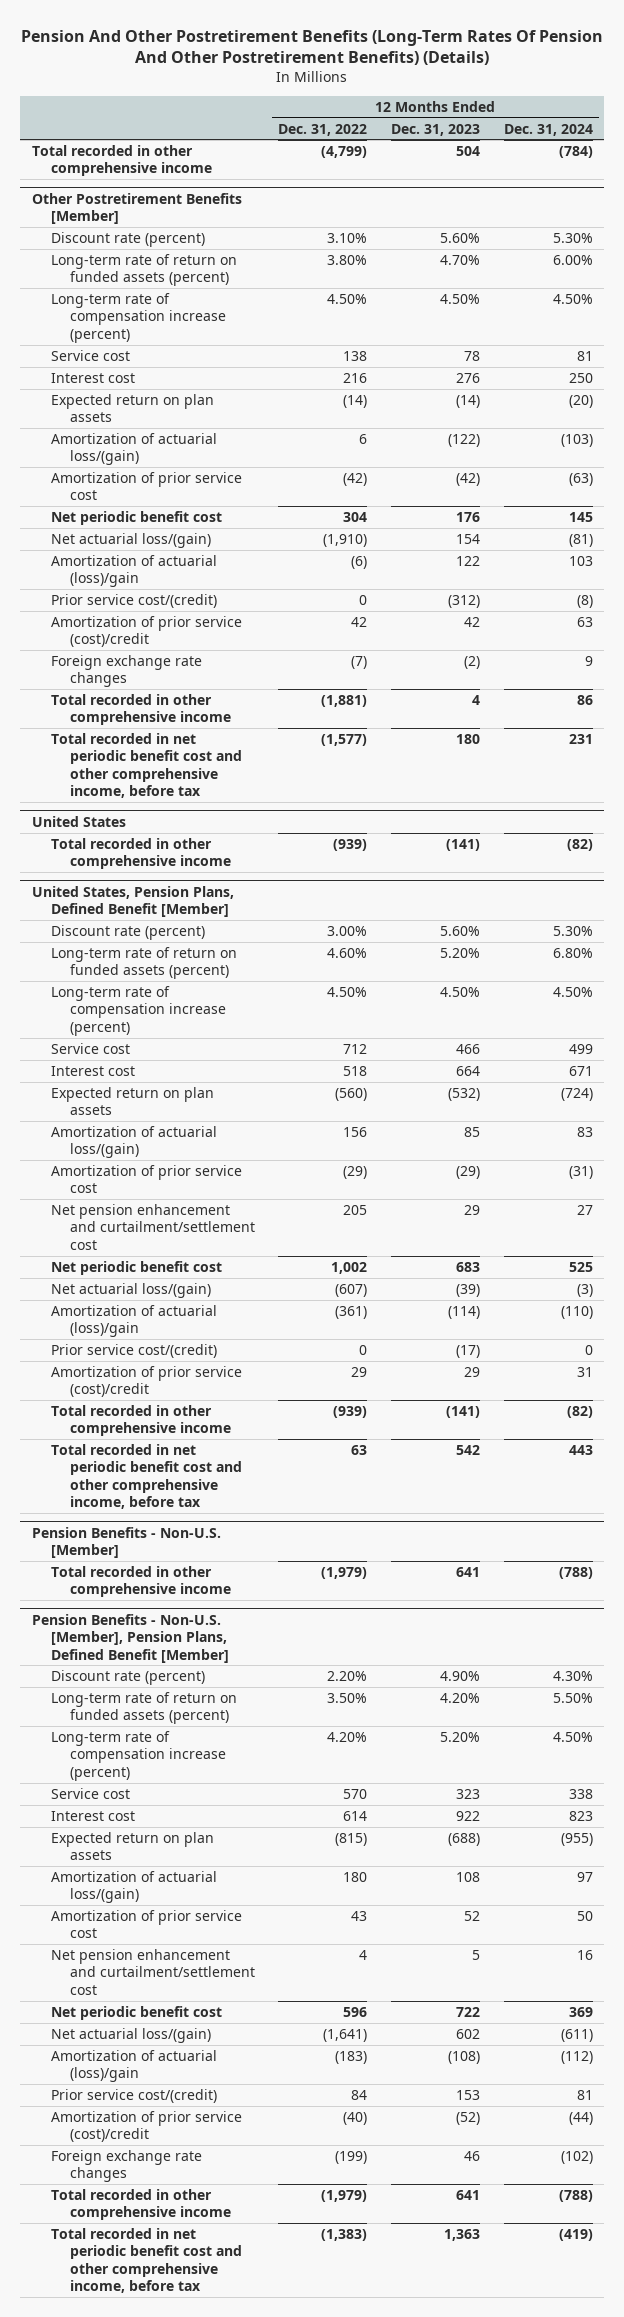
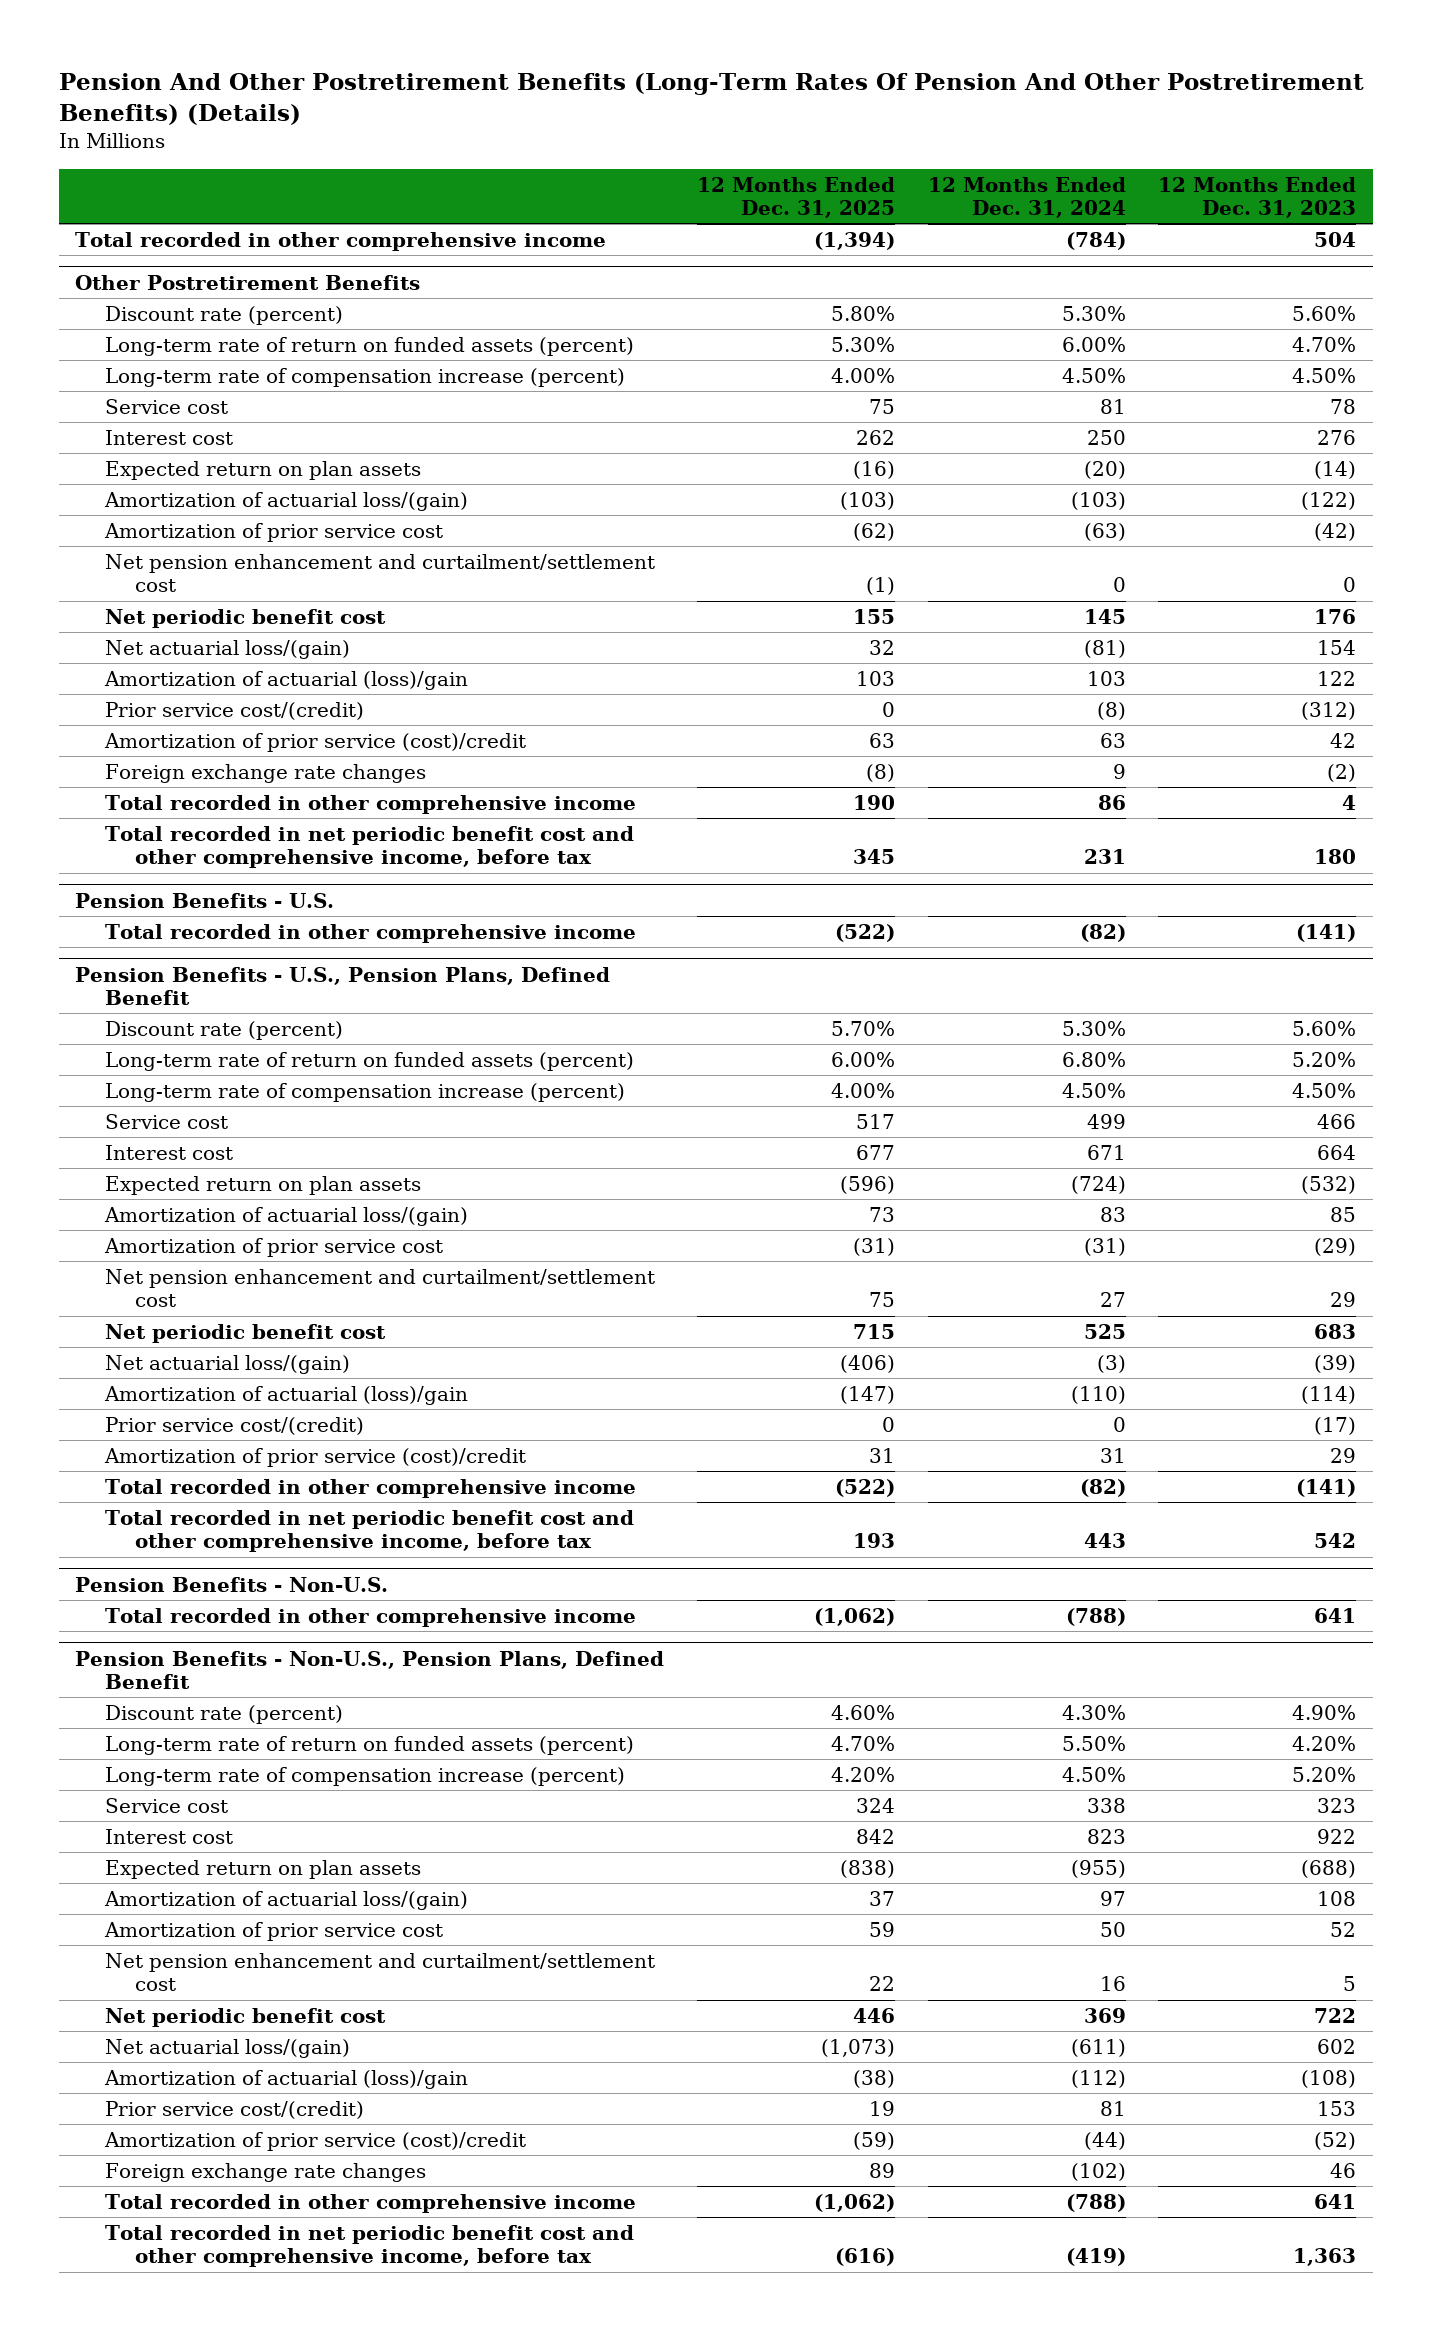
[278,123,368,136] Dec. 31, 2022 -> none
none -> [696,176,895,218] 12 Months Ended Dec. 31, 2025
[31,192,242,225] Other Postretirement Benefits [Member] -> [75,274,421,290] Other Postretirement Benefits
none -> [105,554,656,593] Net pension enhancement and curtailment/settlement cost
[31,815,126,827] United States -> [75,892,335,908] Pension Benefits - U.S.
[31,885,234,918] United States, Pension Plans, Defined Benefit [Member] -> none
none -> [75,966,611,1005] Pension Benefits - U.S., Pension Plans, Defined Benefit
[31,1526,221,1559] Pension Benefits - Non-U.S. [Member] -> [75,1576,389,1592] Pension Benefits - Non-U.S.
[31,1613,229,1663] Pension Benefits - Non-U.S. [Member], Pension Plans, Defined Benefit [Member] -> [75,1650,665,1689] Pension Benefits - Non-U.S., Pension Plans, Defined Benefit

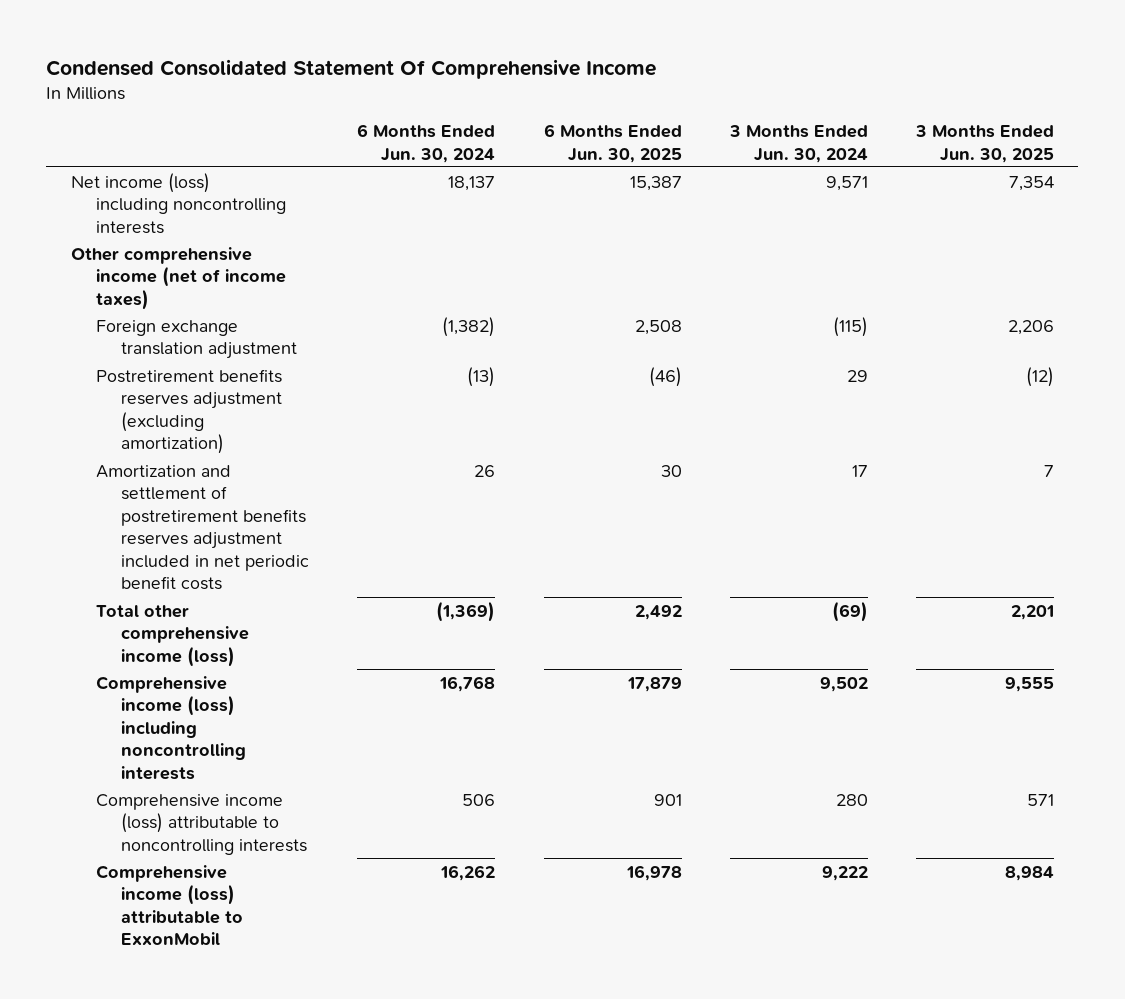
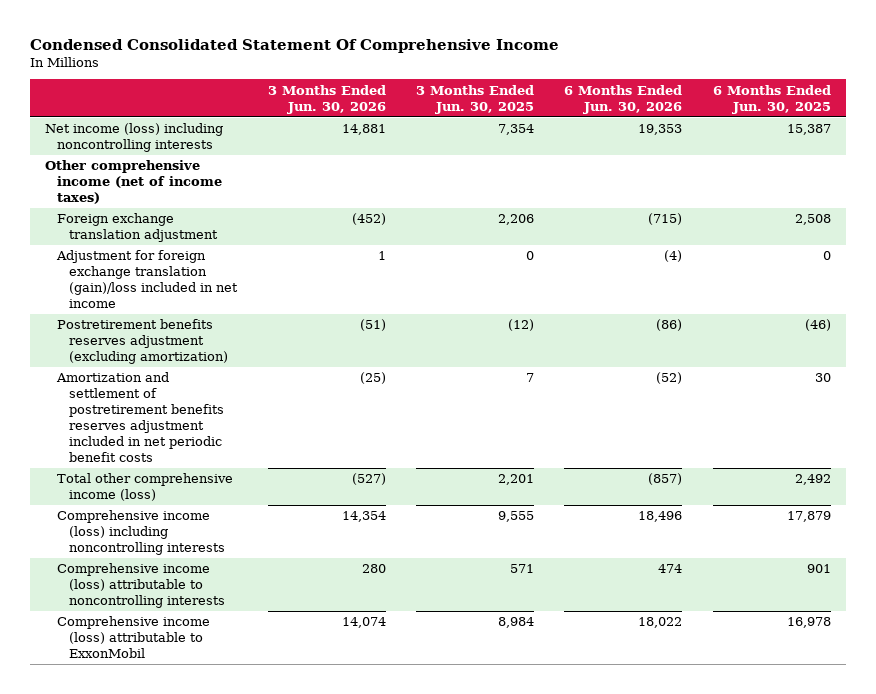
[357,124,496,163] 6 Months Ended Jun. 30, 2024 -> none
[728,125,868,163] 3 Months Ended Jun. 30, 2024 -> none
none -> [267,84,386,114] 3 Months Ended Jun. 30, 2026
none -> [564,84,683,114] 6 Months Ended Jun. 30, 2026
none -> [56,250,239,309] Adjustment for foreign exchange translation (gain)/loss included in net income

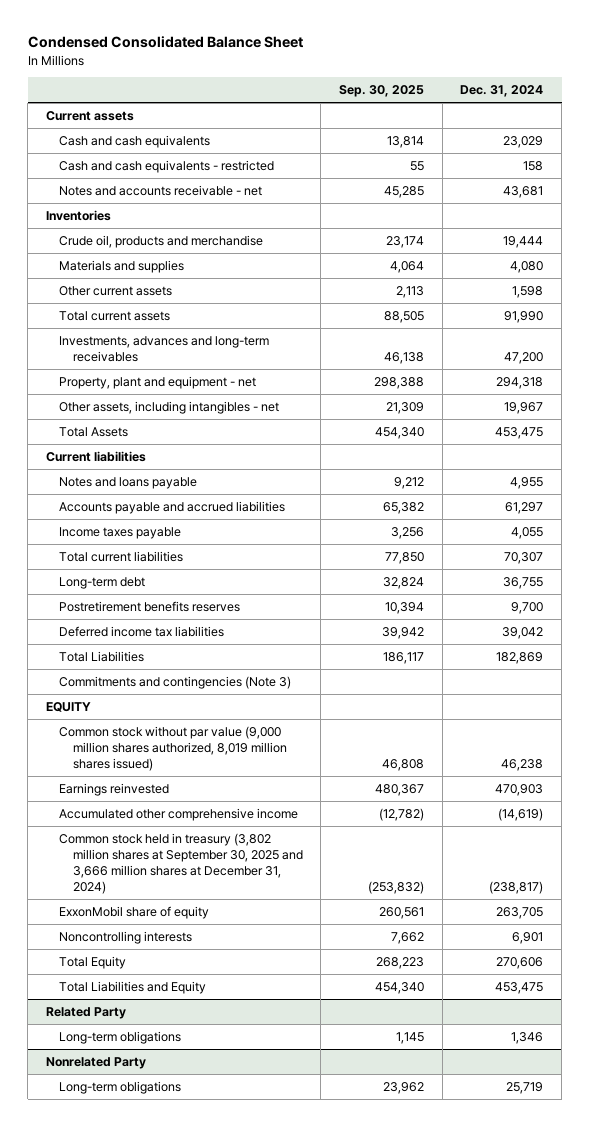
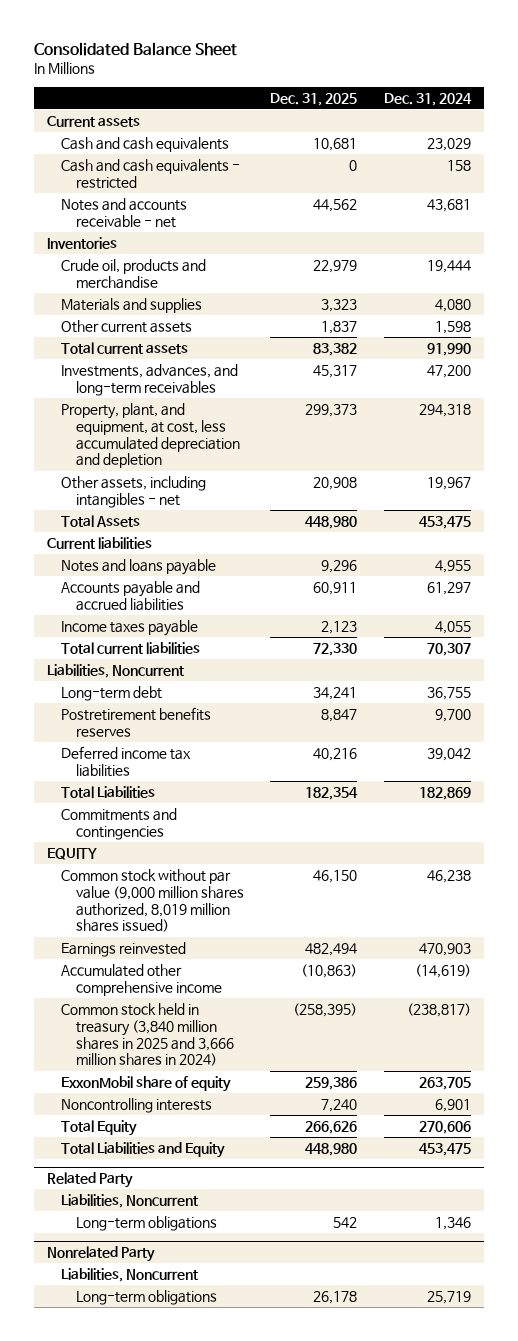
[27,36,303,49] Condensed Consolidated Balance Sheet -> [33,41,237,56] Consolidated Balance Sheet
[338,85,424,98] Sep. 30, 2025 -> none
none -> [270,92,358,106] Dec. 31, 2025
[59,335,270,362] Investments, advances and long-term receivables -> [61,363,239,396] Investments, advances, and long-term receivables
[59,375,257,389] Property, plant and equipment - net -> [61,402,240,469] Property, plant, and equipment, at cost, less accumulated depreciation and depletion
none -> [47,663,185,678] Liabilities, Noncurrent
[59,675,292,689] Commitments and contingencies (Note 3) -> [61,807,178,840] Commitments and contingencies
[59,832,303,894] Common stock held in treasury (3,802 million shares at September 30, 2025 and 3,666 million shares at December 31, 2024) -> [61,1002,234,1067] Common stock held in treasury (3,840 million shares in 2025 and 3,666 million shares in 2024)
none -> [61,1193,199,1208] Liabilities, Noncurrent
none -> [61,1267,199,1282] Liabilities, Noncurrent

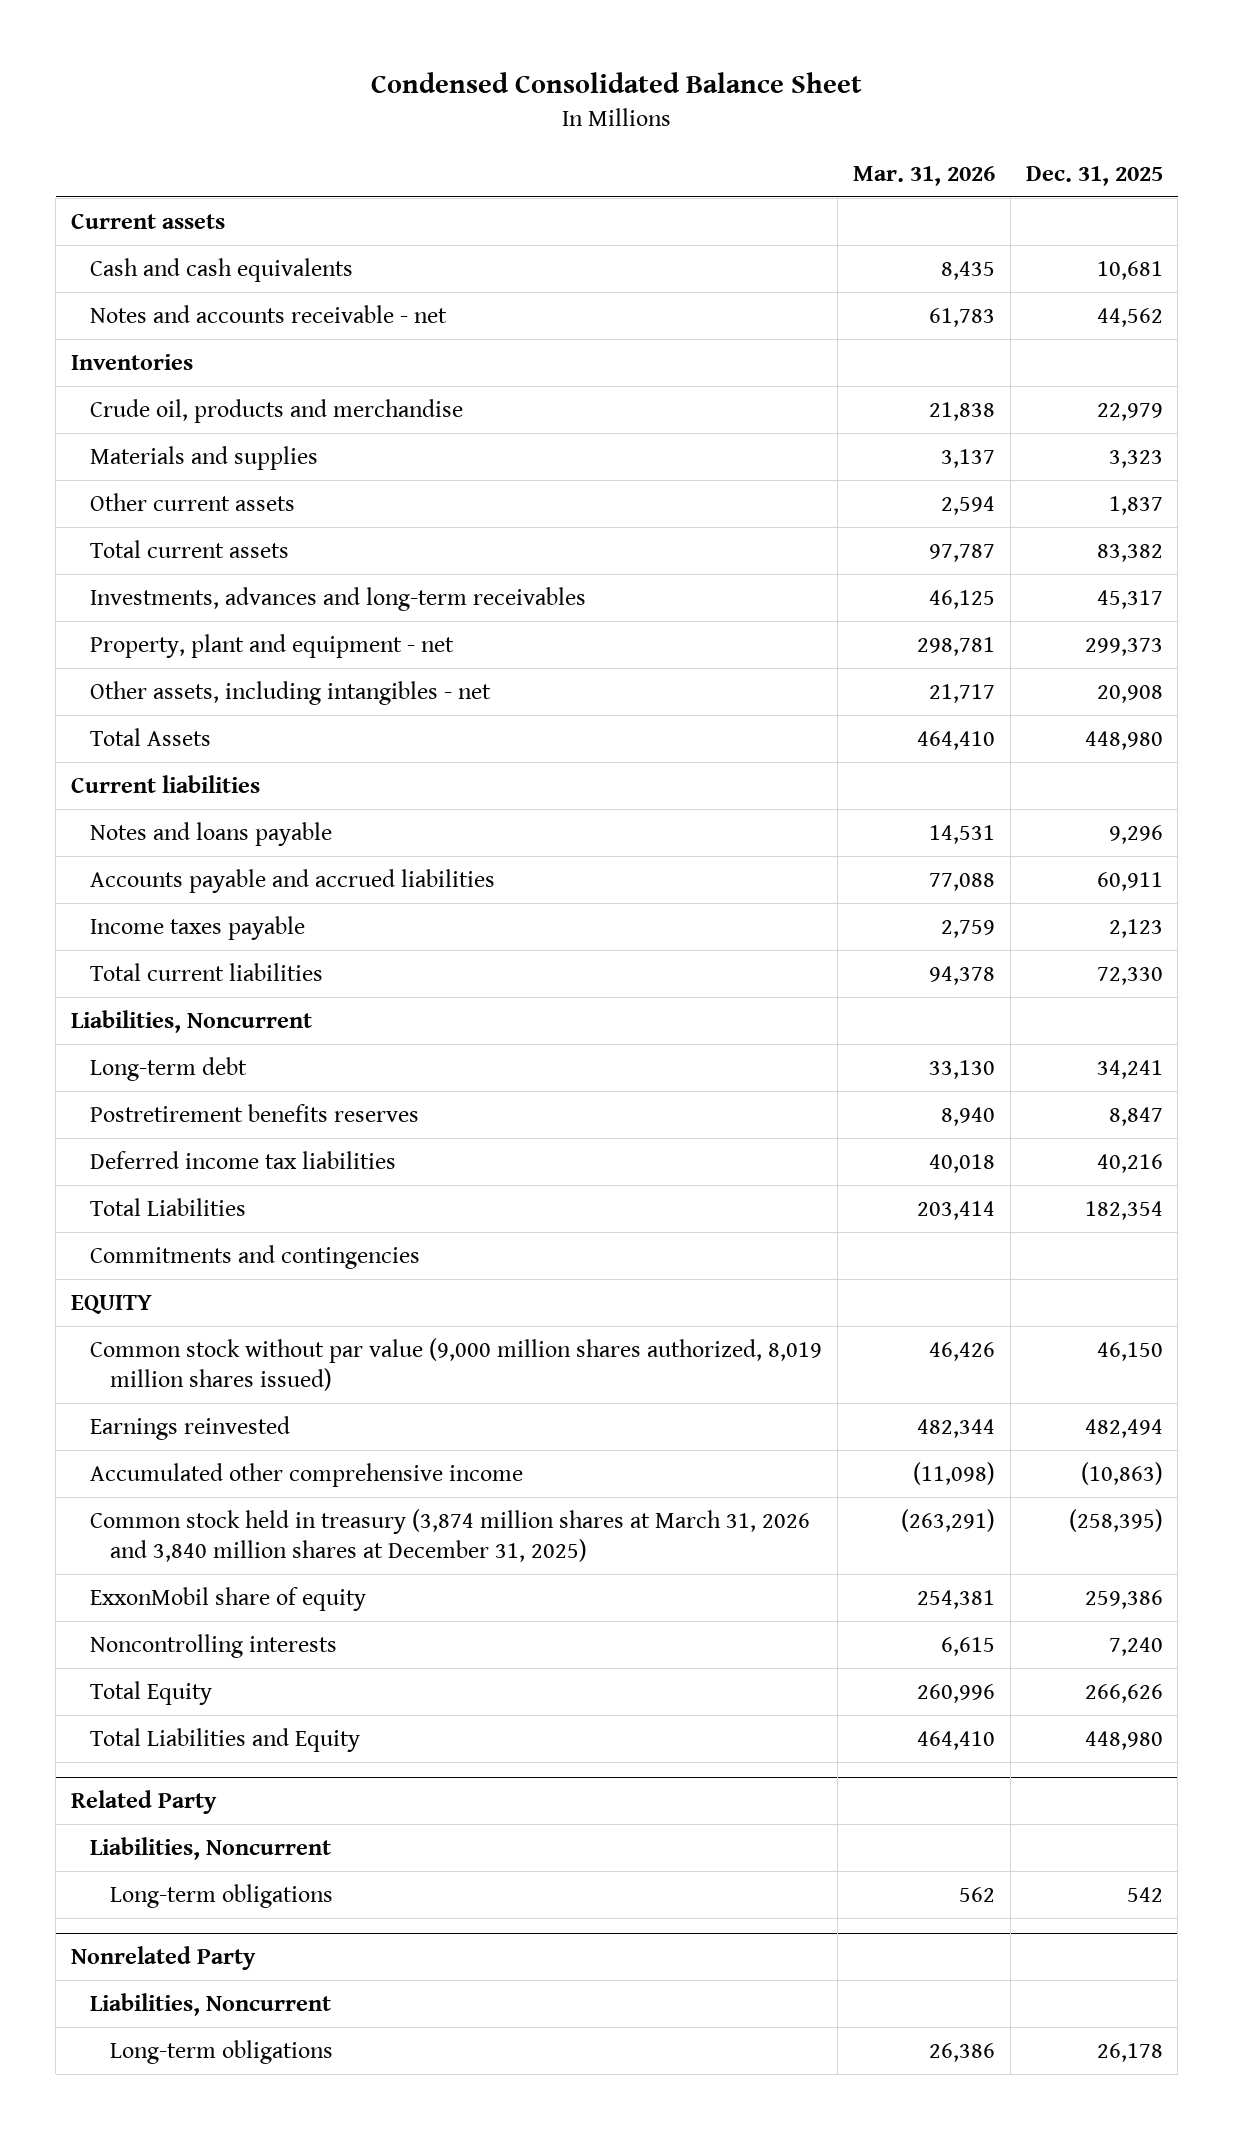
[33,41,237,56] Consolidated Balance Sheet -> [370,72,862,94] Condensed Consolidated Balance Sheet
[383,92,472,106] Dec. 31, 2024 -> none
none -> [853,165,996,186] Mar. 31, 2026
[61,158,241,189] Cash and cash equivalents - restricted -> none
[61,363,239,396] Investments, advances, and long-term receivables -> [90,587,587,612] Investments, advances and long-term receivables
[61,402,240,469] Property, plant, and equipment, at cost, less accumulated depreciation and depletion -> [90,634,455,659] Property, plant and equipment - net
[61,1002,234,1067] Common stock held in treasury (3,840 million shares in 2025 and 3,666 million shares in 2024) -> [90,1509,811,1563] Common stock held in treasury (3,874 million shares at March 31, 2026 and 3,840 million shares at December 31, 2025)

